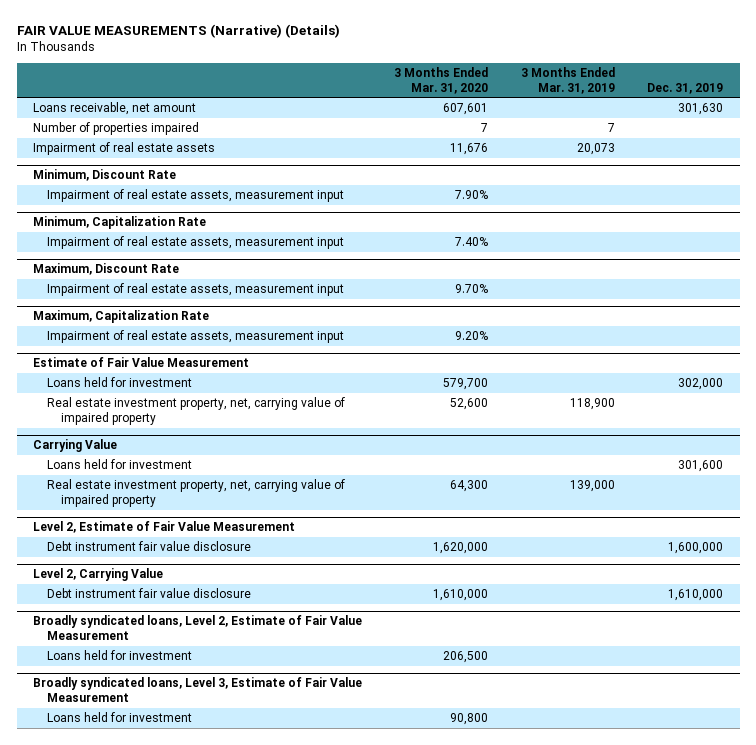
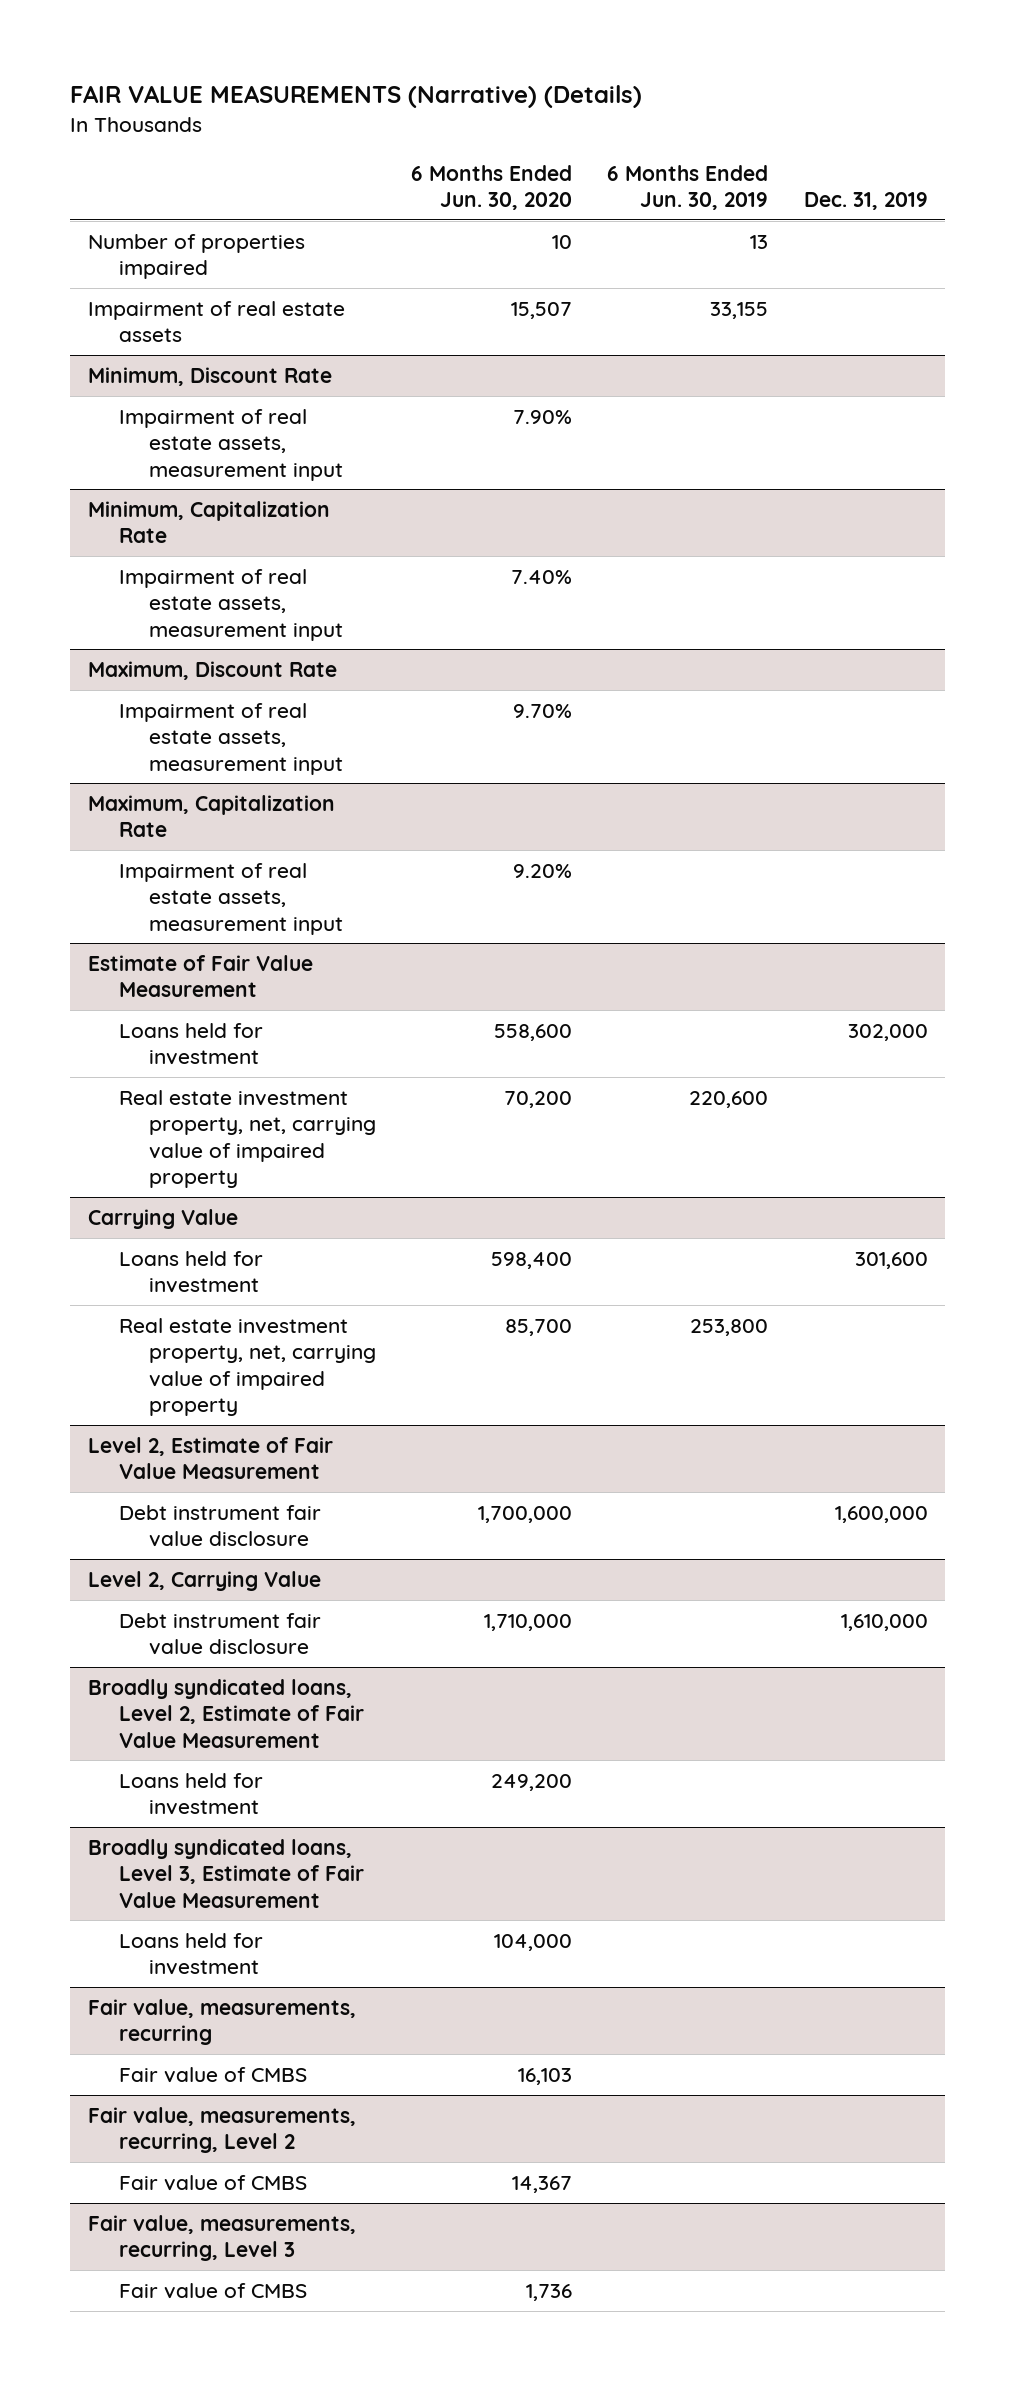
[394,67,489,94] 3 Months Ended Mar. 31, 2020 -> none
[520,67,615,94] 3 Months Ended Mar. 31, 2019 -> none
none -> [411,164,573,210] 6 Months Ended Jun. 30, 2020
none -> [607,164,769,210] 6 Months Ended Jun. 30, 2019
[32,102,196,116] Loans receivable, net amount -> none
none -> [88,1998,357,2046] Fair value, measurements, recurring
none -> [118,2066,307,2083] Fair value of CMBS
none -> [88,2106,357,2154] Fair value, measurements, recurring, Level 2
none -> [118,2174,307,2191] Fair value of CMBS
none -> [88,2214,357,2262] Fair value, measurements, recurring, Level 3
none -> [118,2282,307,2299] Fair value of CMBS

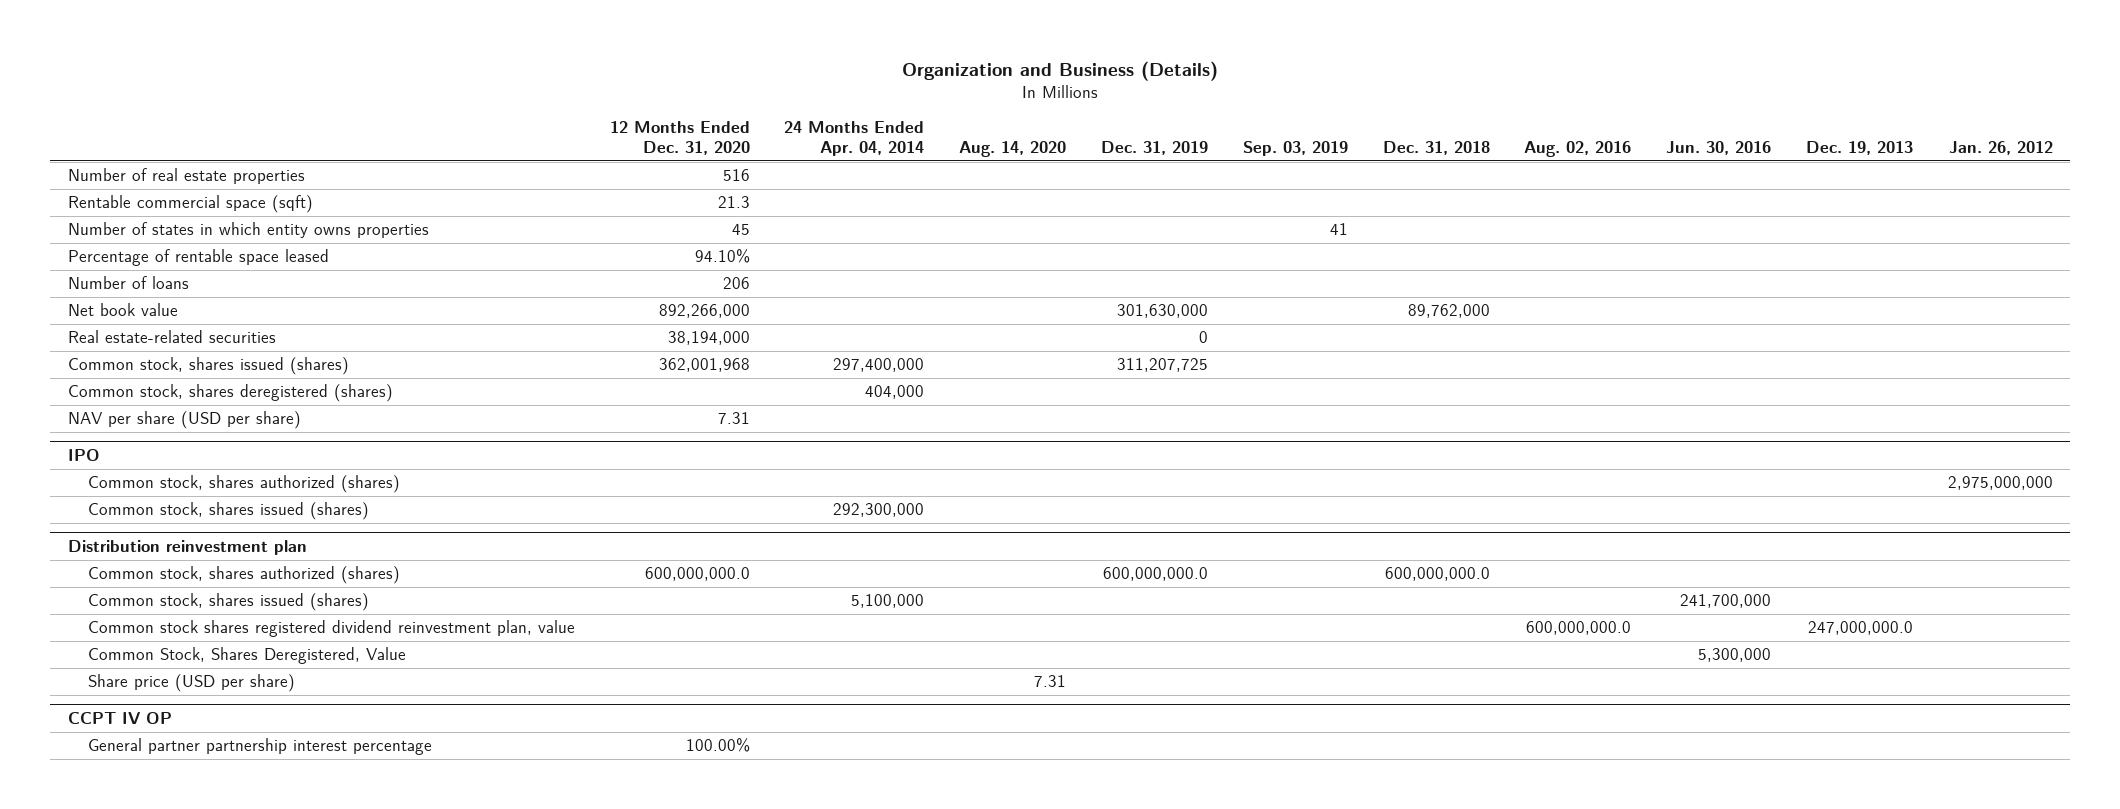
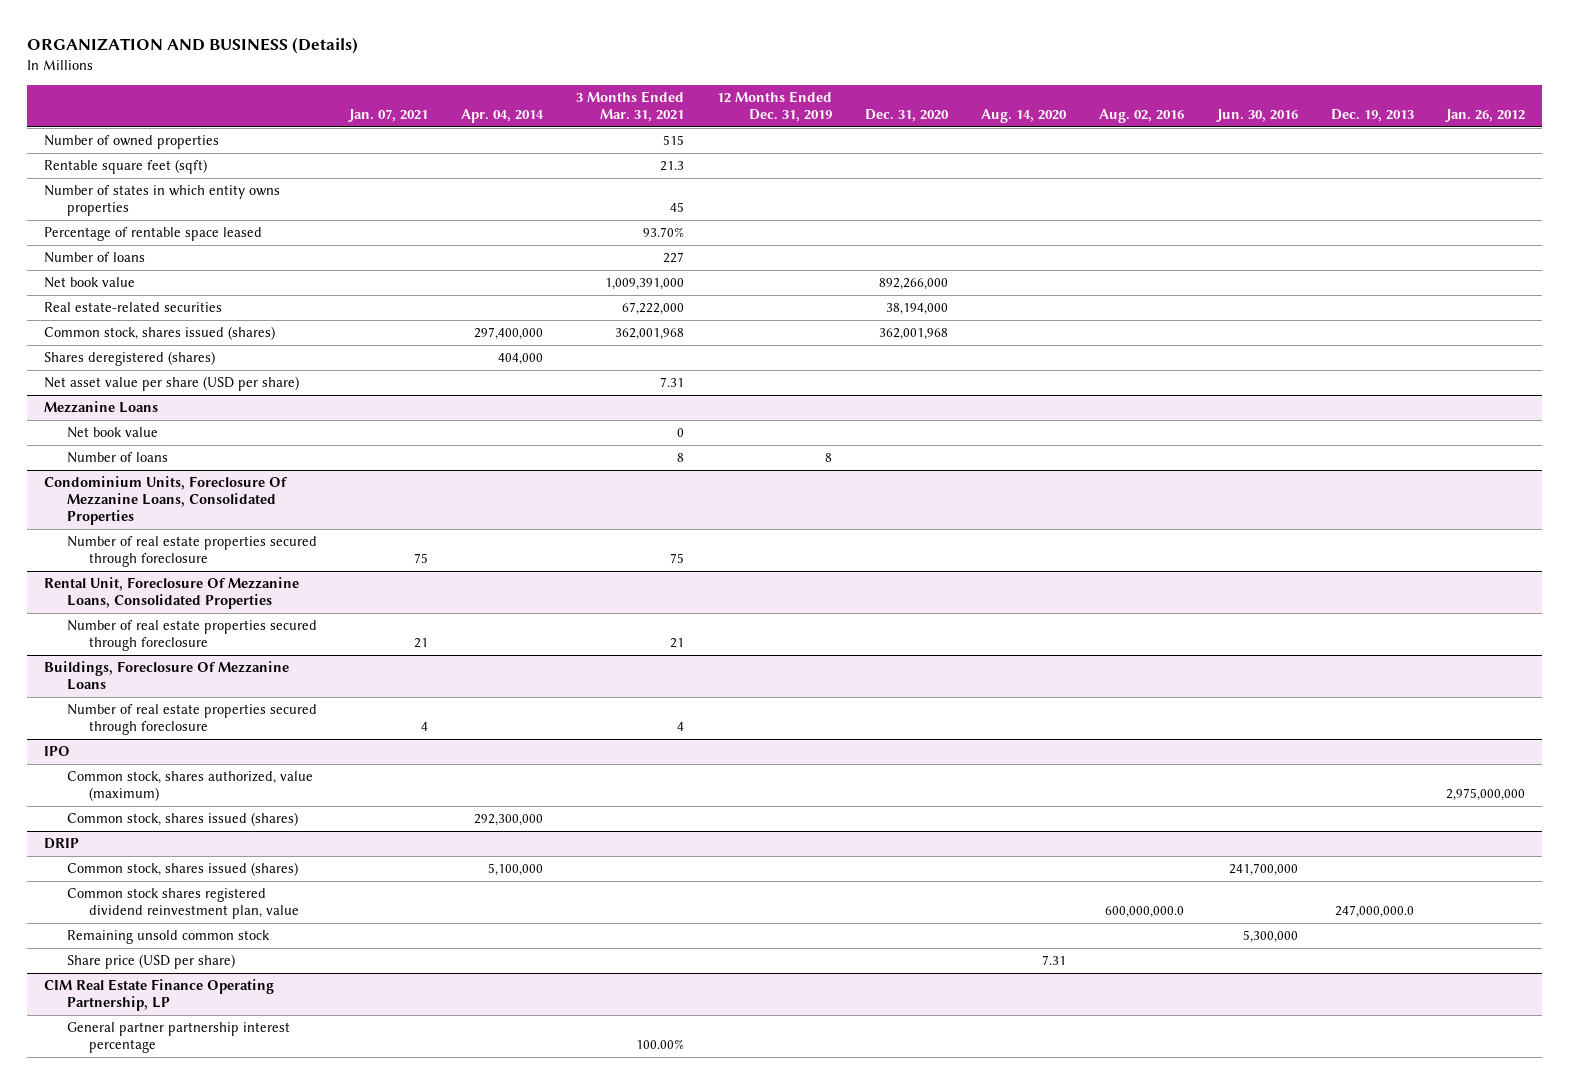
[902,60,1219,81] Organization and Business (Details) -> [27,37,359,55] ORGANIZATION AND BUSINESS (Details)
[609,121,750,155] 12 Months Ended Dec. 31, 2020 -> none
[784,121,925,156] 24 Months Ended Apr. 04, 2014 -> none
[1101,140,1209,155] Dec. 31, 2019 -> none
[1242,140,1348,156] Sep. 03, 2019 -> none
[1382,140,1490,155] Dec. 31, 2018 -> none
none -> [348,109,429,123] Jan. 07, 2021
none -> [461,109,545,124] Apr. 04, 2014
none -> [576,91,685,123] 3 Months Ended Mar. 31, 2021
none -> [717,91,833,123] 12 Months Ended Dec. 31, 2019
none -> [865,109,950,123] Dec. 31, 2020
[67,168,305,185] Number of real estate properties -> [43,135,219,150] Number of owned properties
[67,195,313,214] Rentable commercial space (sqft) -> [43,159,207,175] Rentable square feet (sqft)
[67,384,393,403] Common stock, shares deregistered (shares) -> [43,351,215,367] Shares deregistered (shares)
[67,411,301,430] NAV per share (USD per share) -> [43,376,299,392] Net asset value per share (USD per share)
none -> [43,401,158,414] Mezzanine Loans
none -> [66,427,158,439] Net book value
none -> [66,452,168,464] Number of loans
none -> [43,476,288,526] Condominium Units, Foreclosure Of Mezzanine Loans, Consolidated Properties
none -> [66,536,317,568] Number of real estate properties secured through foreclosure
none -> [43,577,299,610] Rental Unit, Foreclosure Of Mezzanine Loans, Consolidated Properties
none -> [66,620,317,652] Number of real estate properties secured through foreclosure
none -> [43,661,289,691] Buildings, Foreclosure Of Mezzanine Loans
none -> [66,704,317,736] Number of real estate properties secured through foreclosure
[87,475,400,494] Common stock, shares authorized (shares) -> [66,771,313,802] Common stock, shares authorized, value (maximum)
[87,566,400,585] Common stock, shares authorized (shares) -> none
[67,540,307,556] Distribution reinvestment plan -> [43,838,79,850] DRIP
[87,647,406,665] Common Stock, Shares Deregistered, Value -> [66,930,270,945] Remaining unsold common stock
[67,712,172,725] CCPT IV OP -> [43,979,274,1012] CIM Real Estate Finance Operating Partnership, LP

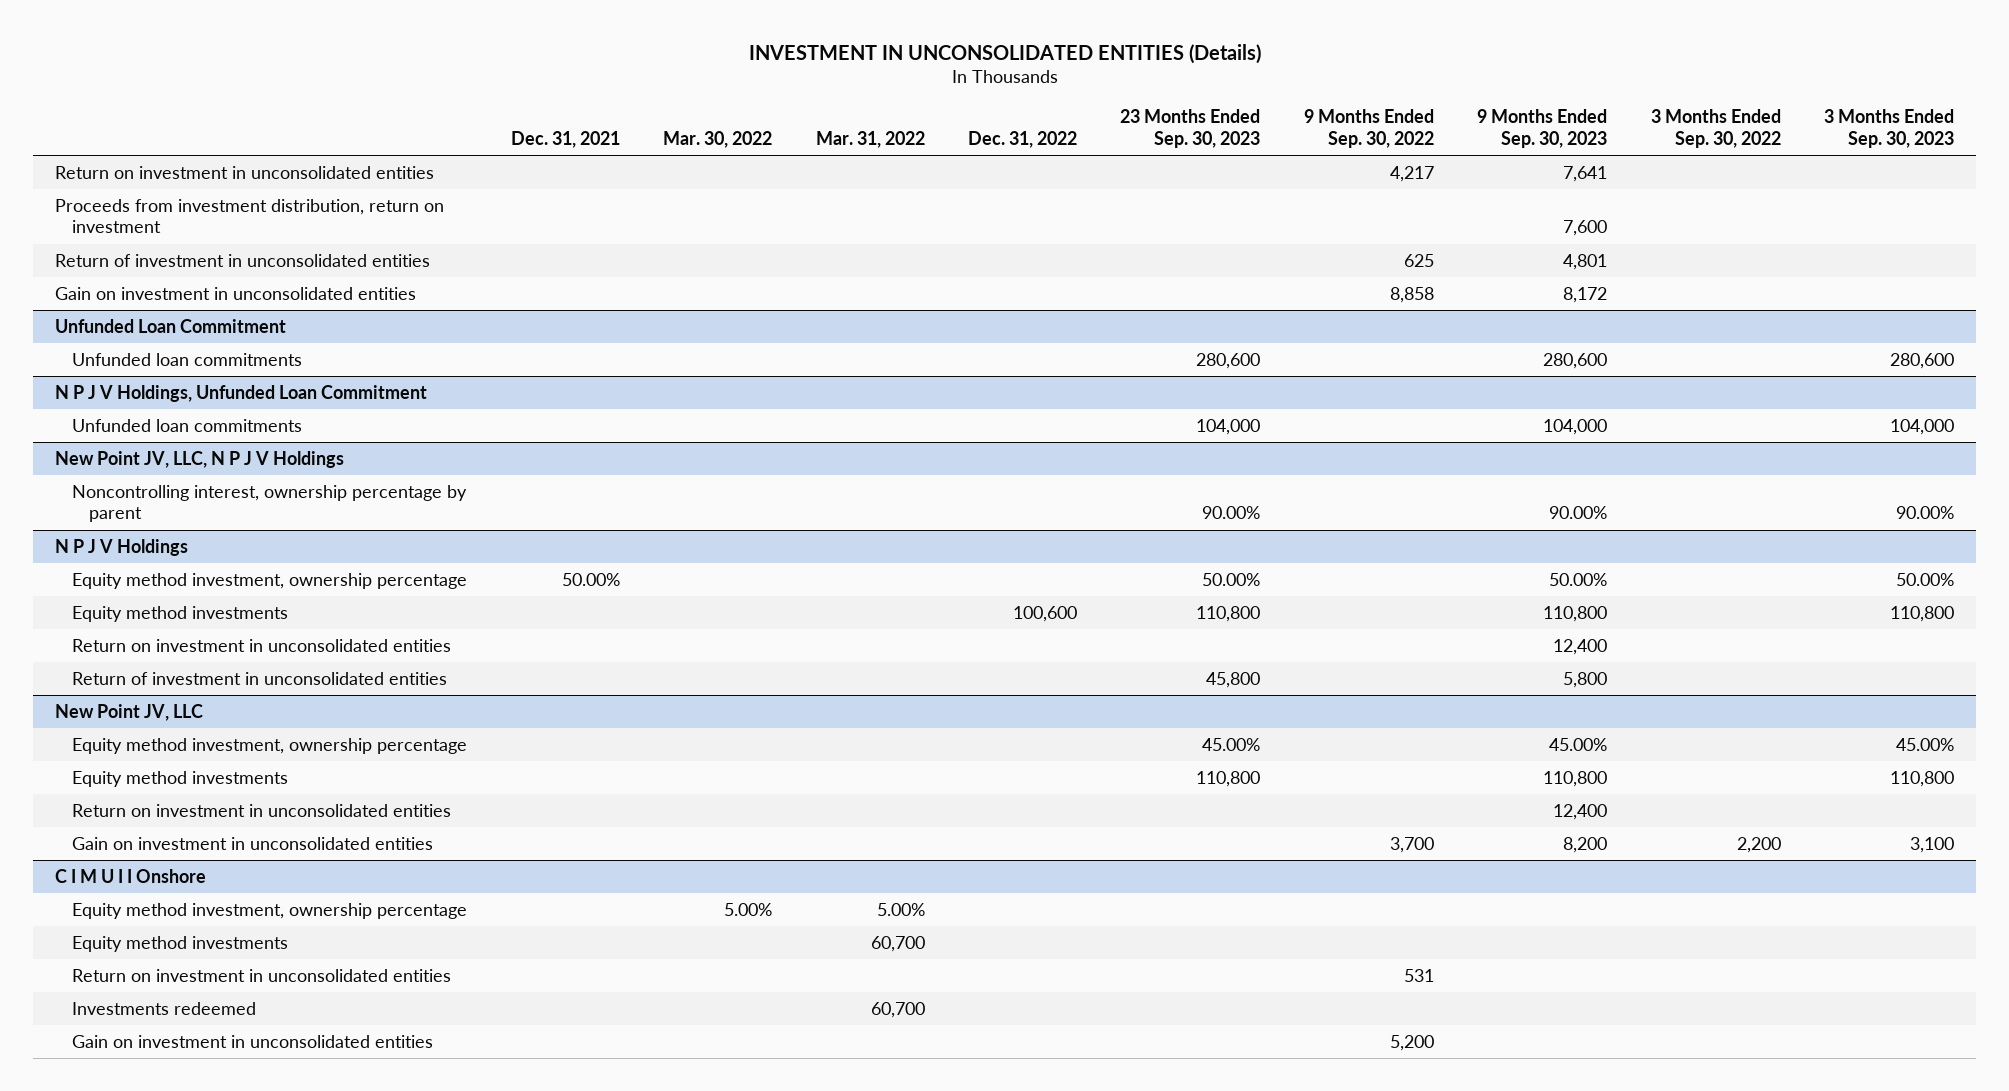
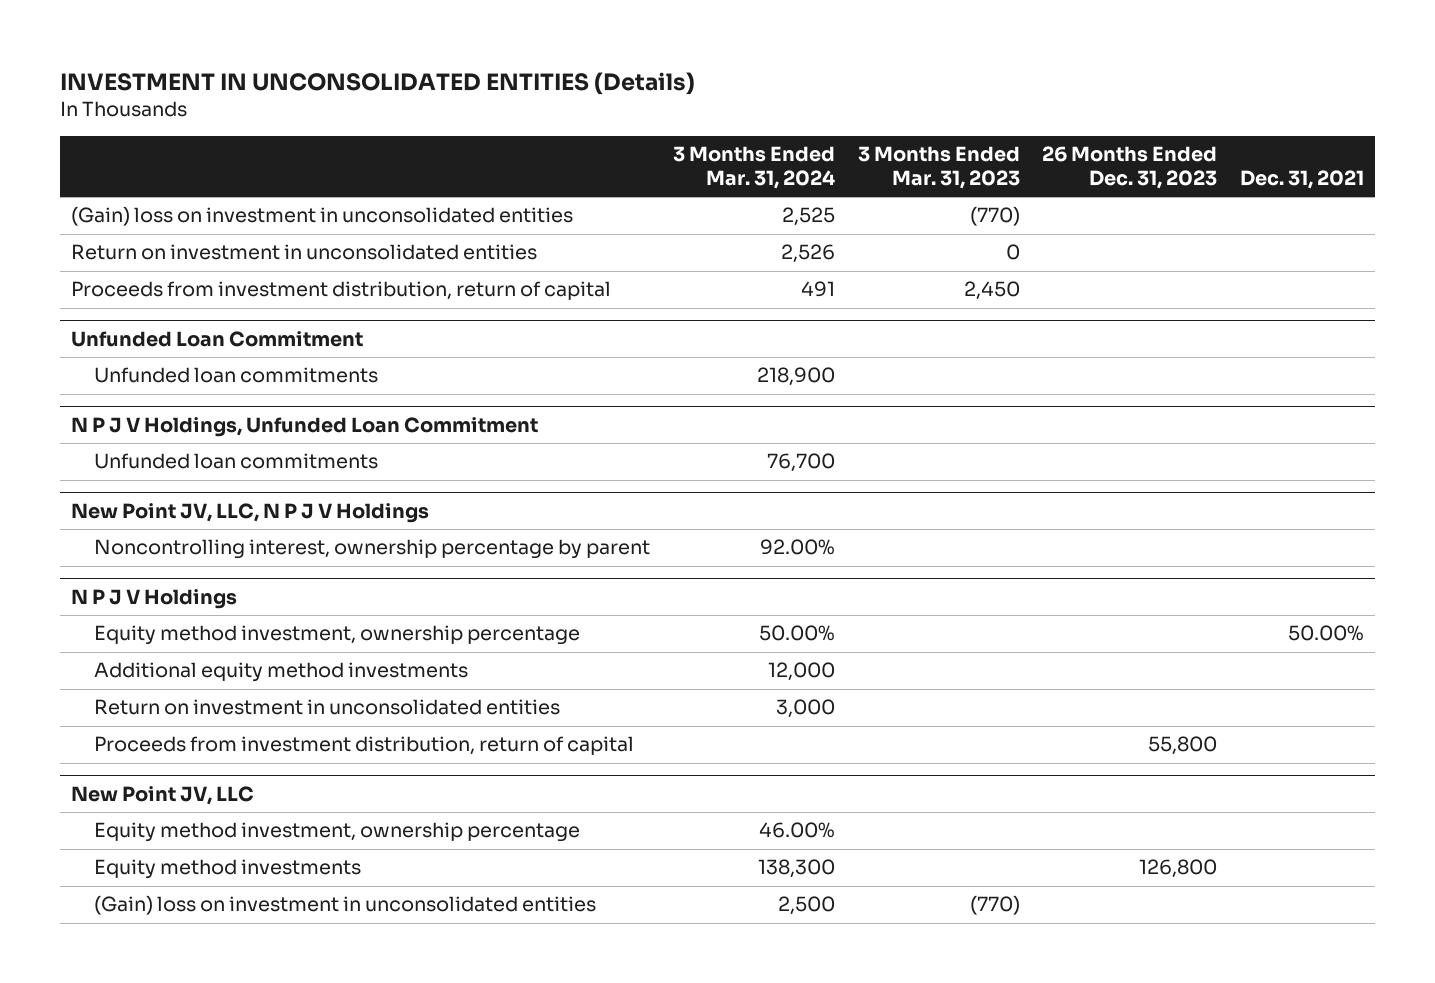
[663,131,773,149] Mar. 30, 2022 -> none
[815,131,925,149] Mar. 31, 2022 -> none
[967,131,1077,149] Dec. 31, 2022 -> none
[1120,109,1261,149] 23 Months Ended Sep. 30, 2023 -> none
[1303,109,1434,149] 9 Months Ended Sep. 30, 2022 -> none
[1477,109,1608,149] 9 Months Ended Sep. 30, 2023 -> none
[1650,109,1781,149] 3 Months Ended Sep. 30, 2022 -> none
[1824,109,1955,149] 3 Months Ended Sep. 30, 2023 -> none
none -> [673,146,836,190] 3 Months Ended Mar. 31, 2024
none -> [857,146,1020,190] 3 Months Ended Mar. 31, 2023
none -> [1042,146,1218,190] 26 Months Ended Dec. 31, 2023
none -> [71,206,574,227] (Gain) loss on investment in unconsolidated entities
[55,198,445,234] Proceeds from investment distribution, return on investment -> none
[55,286,417,300] Gain on investment in unconsolidated entities -> none
[55,253,431,267] Return of investment in unconsolidated entities -> [71,281,612,301] Proceeds from investment distribution, return of capital
[72,605,289,622] Equity method investments -> [94,662,469,683] Additional equity method investments
[72,671,448,685] Return of investment in unconsolidated entities -> [94,736,635,756] Proceeds from investment distribution, return of capital
[72,803,452,817] Return on investment in unconsolidated entities -> none
[55,868,207,883] C I M U I I Onshore -> none
[72,902,468,919] Equity method investment, ownership percentage -> none
[72,935,289,952] Equity method investments -> none
[72,968,452,982] Return on investment in unconsolidated entities -> none
[72,1001,257,1015] Investments redeemed -> none
[72,1034,434,1048] Gain on investment in unconsolidated entities -> none
[72,836,434,850] Gain on investment in unconsolidated entities -> [94,895,597,916] (Gain) loss on investment in unconsolidated entities

